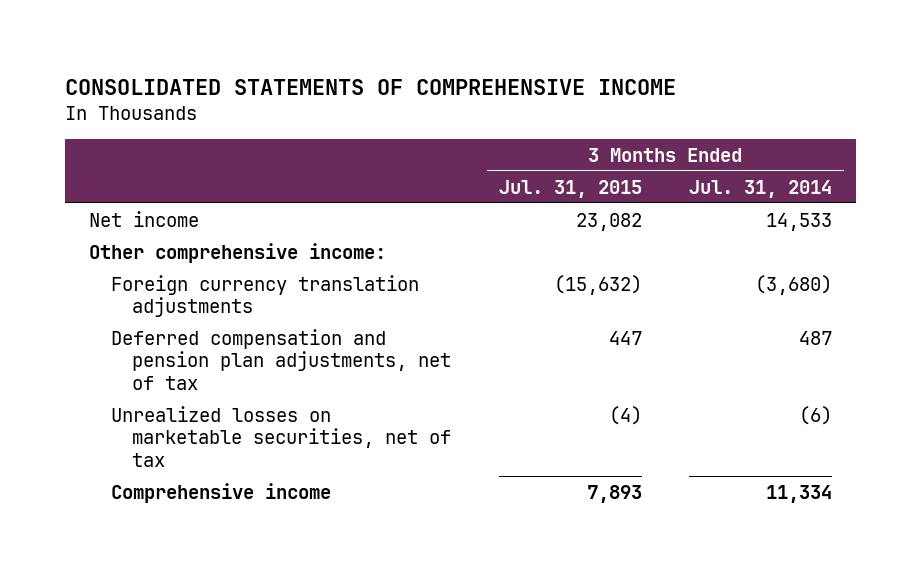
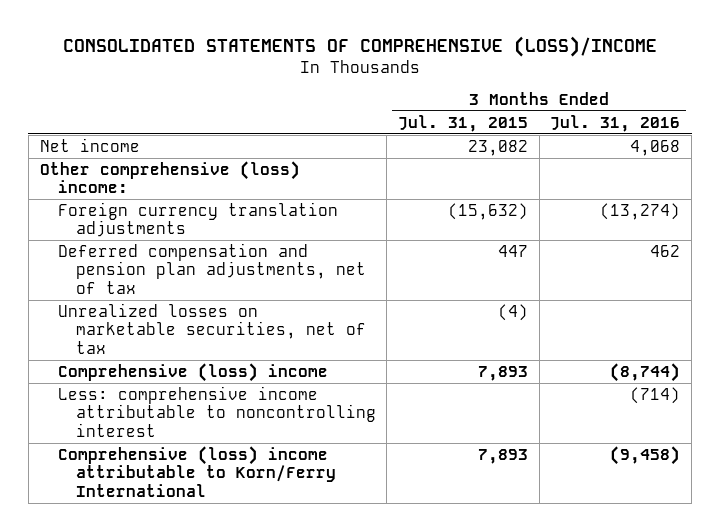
[65,78,677,95] CONSOLIDATED STATEMENTS OF COMPREHENSIVE INCOME -> [63,36,658,58] CONSOLIDATED STATEMENTS OF COMPREHENSIVE (LOSS)/INCOME
[689,179,833,198] Jul. 31, 2014 -> none
none -> [550,114,681,132] Jul. 31, 2016
[89,242,387,263] Other comprehensive income: -> [39,160,300,194] Other comprehensive (loss) income:
none -> [57,362,328,382] Comprehensive (loss) income
none -> [57,385,376,438] Less: comprehensive income attributable to noncontrolling interest
[110,482,331,503] Comprehensive income -> [57,445,336,498] Comprehensive (loss) income attributable to Korn/Ferry International

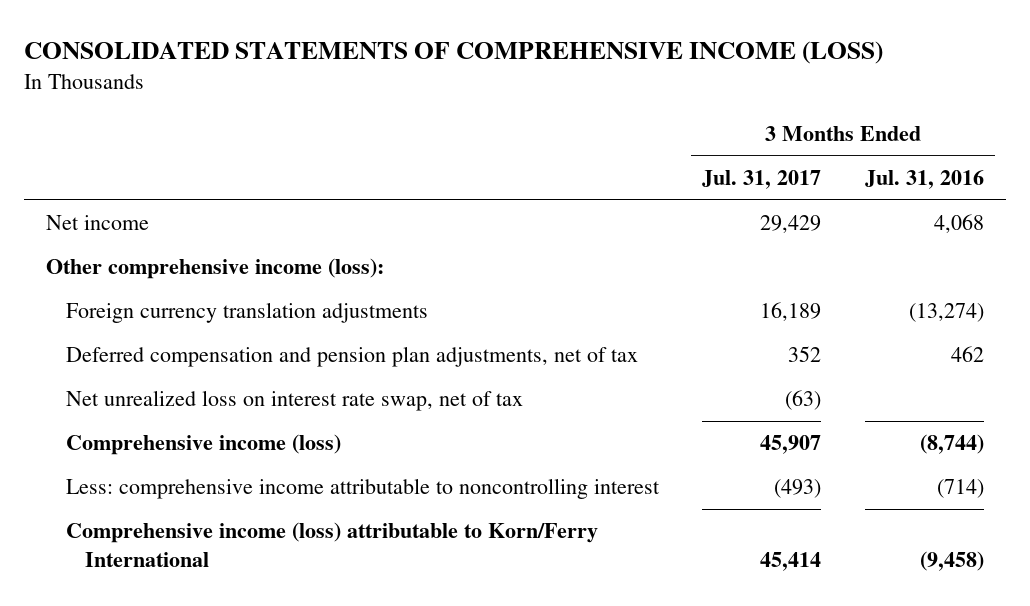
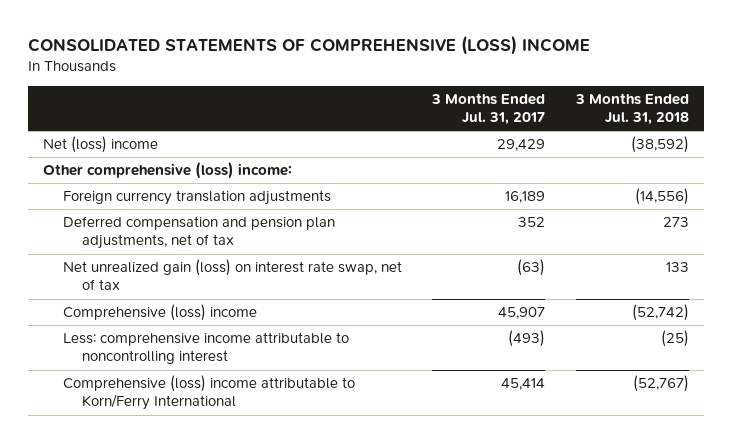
[24,40,884,64] CONSOLIDATED STATEMENTS OF COMPREHENSIVE INCOME (LOSS) -> [27,34,590,55] CONSOLIDATED STATEMENTS OF COMPREHENSIVE (LOSS) INCOME
[865,169,985,189] Jul. 31, 2016 -> none
none -> [574,92,689,126] 3 Months Ended Jul. 31, 2018
[46,215,150,231] Net income -> [42,136,158,154] Net (loss) income
[46,258,385,280] Other comprehensive income (loss): -> [42,162,292,180] Other comprehensive (loss) income:
[65,390,523,412] Net unrealized loss on interest rate swap, net of tax -> [62,259,402,291] Net unrealized gain (loss) on interest rate swap, net of tax
[65,434,341,456] Comprehensive income (loss) -> [62,304,257,322] Comprehensive (loss) income
[65,522,598,567] Comprehensive income (loss) attributable to Korn/Ferry International -> [62,375,355,411] Comprehensive (loss) income attributable to Korn/Ferry International

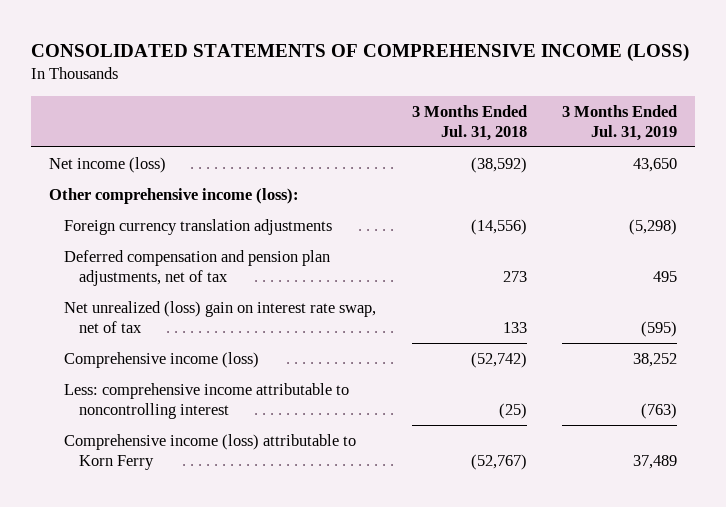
[27,34,590,55] CONSOLIDATED STATEMENTS OF COMPREHENSIVE (LOSS) INCOME -> [31,42,690,62] CONSOLIDATED STATEMENTS OF COMPREHENSIVE INCOME (LOSS)
[431,92,546,126] 3 Months Ended Jul. 31, 2017 -> none
none -> [562,104,678,141] 3 Months Ended Jul. 31, 2019
[42,136,158,154] Net (loss) income -> [49,157,167,174] Net income (loss)
[42,162,292,180] Other comprehensive (loss) income: -> [49,188,300,205] Other comprehensive income (loss):
[62,259,402,291] Net unrealized gain (loss) on interest rate swap, net of tax -> [64,301,377,333] Net unrealized (loss) gain on interest rate swap, net of tax
[62,304,257,322] Comprehensive (loss) income -> [64,352,260,369] Comprehensive income (loss)
[62,375,355,411] Comprehensive (loss) income attributable to Korn/Ferry International -> [64,434,357,470] Comprehensive income (loss) attributable to Korn Ferry

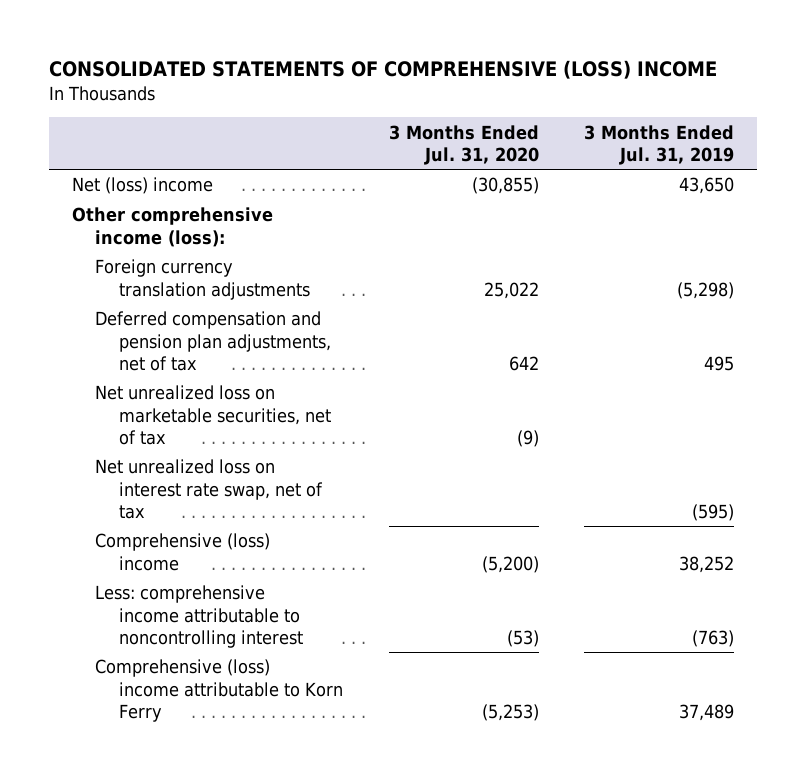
[31,42,690,62] CONSOLIDATED STATEMENTS OF COMPREHENSIVE INCOME (LOSS) -> [48,59,717,79] CONSOLIDATED STATEMENTS OF COMPREHENSIVE (LOSS) INCOME
[411,104,527,141] 3 Months Ended Jul. 31, 2018 -> none
none -> [388,124,539,165] 3 Months Ended Jul. 31, 2020
[49,157,167,174] Net income (loss) -> [71,177,213,195] Net (loss) income
none -> [95,385,332,445] Net unrealized loss on marketable securities, net of tax
[64,301,377,333] Net unrealized (loss) gain on interest rate swap, net of tax -> [95,459,324,519] Net unrealized loss on interest rate swap, net of tax
[64,352,260,369] Comprehensive income (loss) -> [95,533,271,571] Comprehensive (loss) income
[64,434,357,470] Comprehensive income (loss) attributable to Korn Ferry -> [95,659,344,722] Comprehensive (loss) income attributable to Korn Ferry

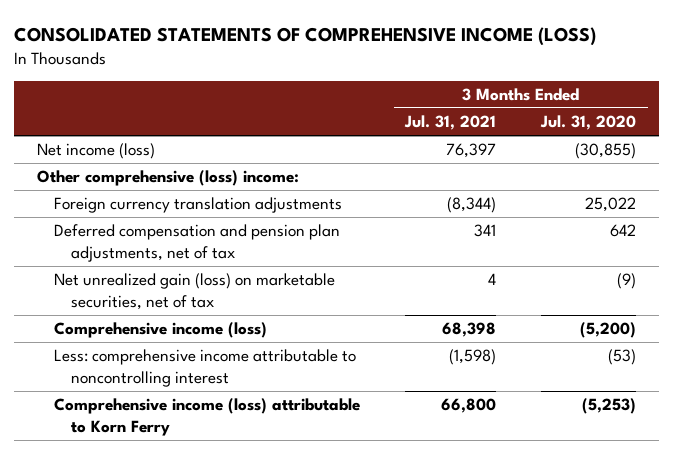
[48,59,717,79] CONSOLIDATED STATEMENTS OF COMPREHENSIVE (LOSS) INCOME -> [14,26,597,46] CONSOLIDATED STATEMENTS OF COMPREHENSIVE INCOME (LOSS)
[584,124,735,165] 3 Months Ended Jul. 31, 2019 -> none
none -> [404,115,497,131] Jul. 31, 2021
[71,177,213,195] Net (loss) income -> [36,143,155,160] Net income (loss)
[71,207,273,247] Other comprehensive income (loss): -> [36,170,299,187] Other comprehensive (loss) income:
[95,459,324,519] Net unrealized loss on interest rate swap, net of tax -> none
[95,385,332,445] Net unrealized loss on marketable securities, net of tax -> [54,273,336,311] Net unrealized gain (loss) on marketable securities, net of tax
[95,533,271,571] Comprehensive (loss) income -> [54,322,268,339] Comprehensive income (loss)
[95,659,344,722] Comprehensive (loss) income attributable to Korn Ferry -> [54,398,361,437] Comprehensive income (loss) attributable to Korn Ferry

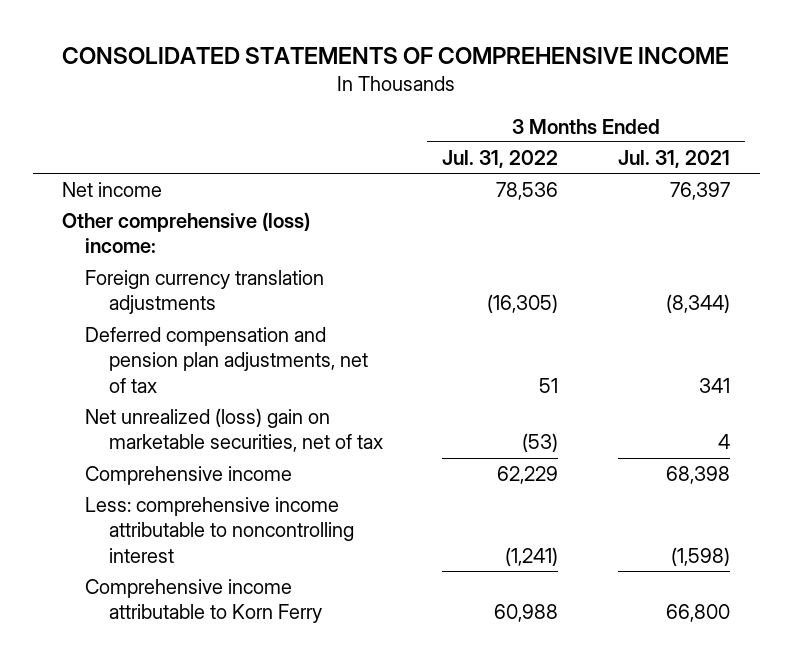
[14,26,597,46] CONSOLIDATED STATEMENTS OF COMPREHENSIVE INCOME (LOSS) -> [62,46,730,64] CONSOLIDATED STATEMENTS OF COMPREHENSIVE INCOME
[540,115,637,131] Jul. 31, 2020 -> none
none -> [442,149,559,168] Jul. 31, 2022
[36,143,155,160] Net income (loss) -> [62,181,163,197] Net income
[54,273,336,311] Net unrealized gain (loss) on marketable securities, net of tax -> [85,407,383,453] Net unrealized (loss) gain on marketable securities, net of tax
[54,322,268,339] Comprehensive income (loss) -> [85,465,293,485] Comprehensive income
[54,398,361,437] Comprehensive income (loss) attributable to Korn Ferry -> [85,578,322,624] Comprehensive income attributable to Korn Ferry

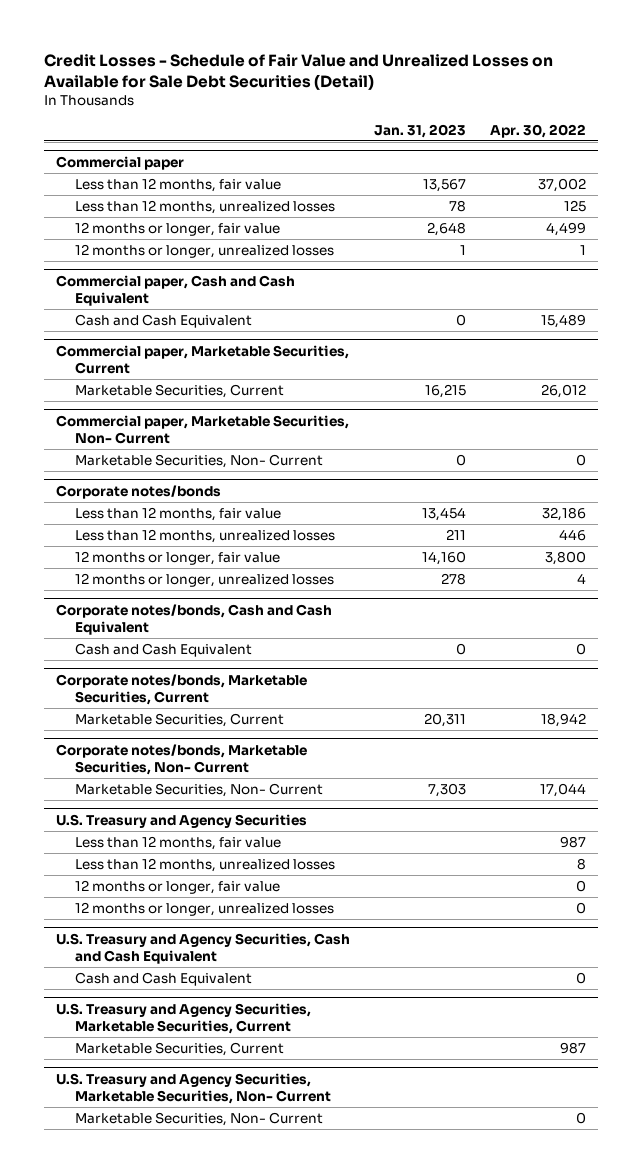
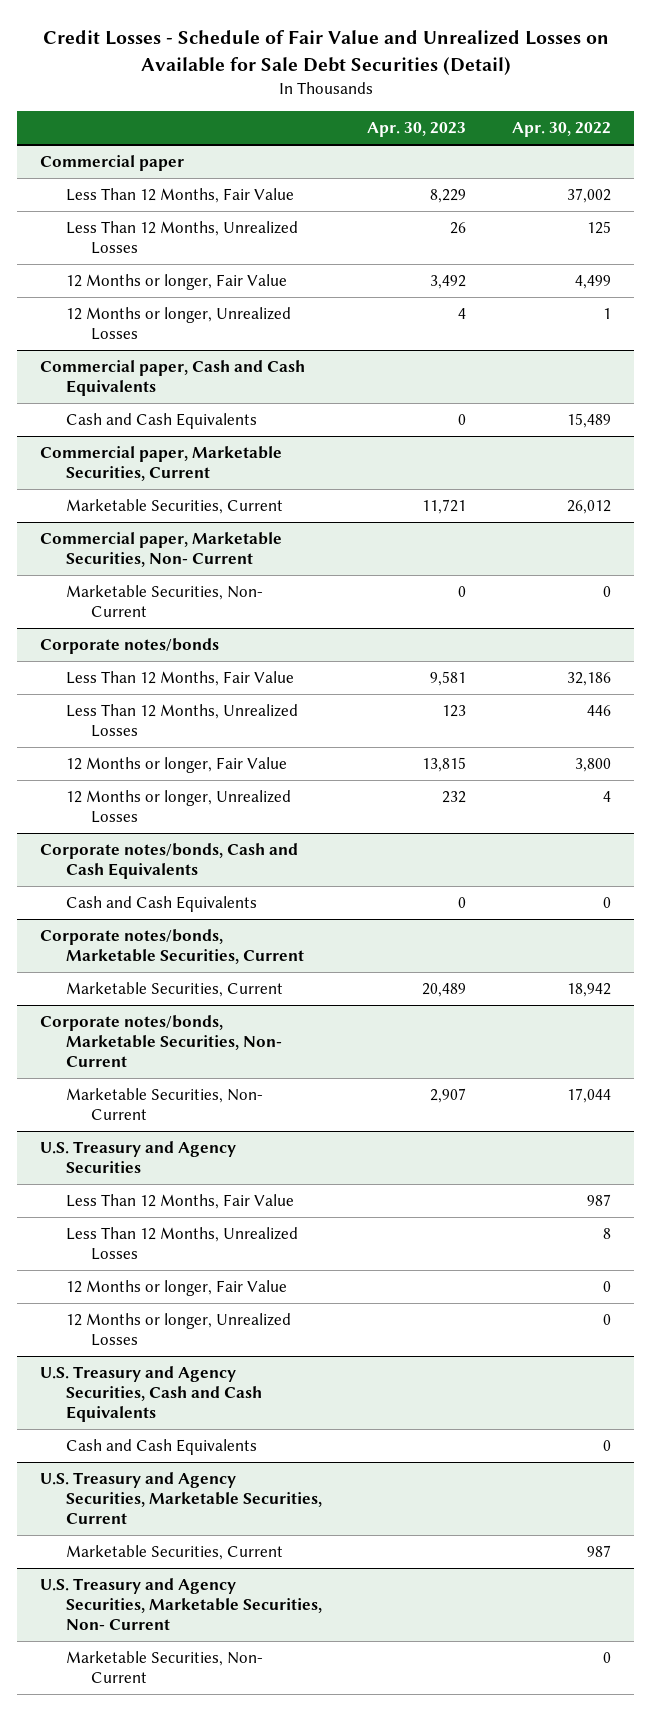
[374,123,467,138] Jan. 31, 2023 -> none
none -> [367,121,467,137] Apr. 30, 2023
[75,177,282,192] Less than 12 months, fair value -> [65,188,294,204] Less Than 12 Months, Fair Value
[75,199,336,214] Less than 12 months, unrealized losses -> [65,221,298,254] Less Than 12 Months, Unrealized Losses
[75,221,281,236] 12 months or longer, fair value -> [65,274,287,291] 12 Months or longer, Fair Value
[75,243,335,258] 12 months or longer, unrealized losses -> [65,307,291,340] 12 Months or longer, Unrealized Losses
[56,274,296,307] Commercial paper, Cash and Cash Equivalent -> [40,360,306,396] Commercial paper, Cash and Cash Equivalents
[75,313,253,328] Cash and Cash Equivalent -> [65,413,257,430] Cash and Cash Equivalents
[75,506,282,521] Less than 12 months, fair value -> [65,671,294,687] Less Than 12 Months, Fair Value
[75,528,336,543] Less than 12 months, unrealized losses -> [65,704,298,737] Less Than 12 Months, Unrealized Losses
[75,550,281,565] 12 months or longer, fair value -> [65,757,287,774] 12 Months or longer, Fair Value
[75,572,335,587] 12 months or longer, unrealized losses -> [65,790,291,823] 12 Months or longer, Unrealized Losses
[56,603,333,636] Corporate notes/bonds, Cash and Cash Equivalent -> [40,843,299,879] Corporate notes/bonds, Cash and Cash Equivalents
[75,642,253,657] Cash and Cash Equivalent -> [65,896,257,913] Cash and Cash Equivalents
[75,835,282,850] Less than 12 months, fair value -> [65,1194,294,1210] Less Than 12 Months, Fair Value
[75,857,336,872] Less than 12 months, unrealized losses -> [65,1227,298,1260] Less Than 12 Months, Unrealized Losses
[75,879,281,894] 12 months or longer, fair value -> [65,1280,287,1297] 12 Months or longer, Fair Value
[75,901,335,916] 12 months or longer, unrealized losses -> [65,1313,291,1346] 12 Months or longer, Unrealized Losses
[56,932,351,965] U.S. Treasury and Agency Securities, Cash and Cash Equivalent -> [40,1366,262,1422] U.S. Treasury and Agency Securities, Cash and Cash Equivalents
[75,971,253,986] Cash and Cash Equivalent -> [65,1439,257,1456] Cash and Cash Equivalents

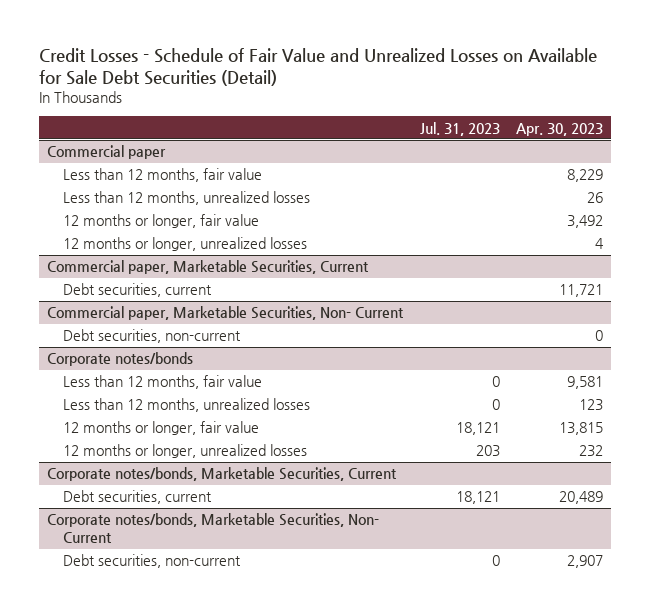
[512,121,612,137] Apr. 30, 2022 -> none
none -> [419,121,500,136] Jul. 31, 2023
[40,360,306,396] Commercial paper, Cash and Cash Equivalents -> none
[65,413,257,430] Cash and Cash Equivalents -> none
[65,188,294,204] Less Than 12 Months, Fair Value -> [62,168,262,183] Less than 12 months, fair value
[65,221,298,254] Less Than 12 Months, Unrealized Losses -> [62,191,310,206] Less than 12 months, unrealized losses
[65,274,287,291] 12 Months or longer, Fair Value -> [62,214,259,229] 12 months or longer, fair value
[65,307,291,340] 12 Months or longer, Unrealized Losses -> [62,237,307,252] 12 months or longer, unrealized losses
[65,499,283,515] Marketable Securities, Current -> [62,283,212,298] Debt securities, current
[65,585,263,617] Marketable Securities, Non- Current -> [62,329,241,344] Debt securities, non-current
[40,843,299,879] Corporate notes/bonds, Cash and Cash Equivalents -> none
[65,896,257,913] Cash and Cash Equivalents -> none
[65,671,294,687] Less Than 12 Months, Fair Value -> [62,375,262,390] Less than 12 months, fair value
[65,704,298,737] Less Than 12 Months, Unrealized Losses -> [62,398,310,413] Less than 12 months, unrealized losses
[65,757,287,774] 12 Months or longer, Fair Value -> [62,421,259,436] 12 months or longer, fair value
[65,790,291,823] 12 Months or longer, Unrealized Losses -> [62,444,307,459] 12 months or longer, unrealized losses
[65,982,283,998] Marketable Securities, Current -> [62,490,212,505] Debt securities, current
[40,1141,237,1173] U.S. Treasury and Agency Securities -> none
[65,1194,294,1210] Less Than 12 Months, Fair Value -> none
[65,1227,298,1260] Less Than 12 Months, Unrealized Losses -> none
[65,1280,287,1297] 12 Months or longer, Fair Value -> none
[65,1313,291,1346] 12 Months or longer, Unrealized Losses -> none
[40,1366,262,1422] U.S. Treasury and Agency Securities, Cash and Cash Equivalents -> none
[65,1439,257,1456] Cash and Cash Equivalents -> none
[40,1472,322,1524] U.S. Treasury and Agency Securities, Marketable Securities, Current -> none
[65,1545,283,1561] Marketable Securities, Current -> none
[40,1578,322,1630] U.S. Treasury and Agency Securities, Marketable Securities, Non- Current -> none
[65,1651,263,1683] Marketable Securities, Non- Current -> none
[65,1088,263,1120] Marketable Securities, Non- Current -> [62,554,241,569] Debt securities, non-current

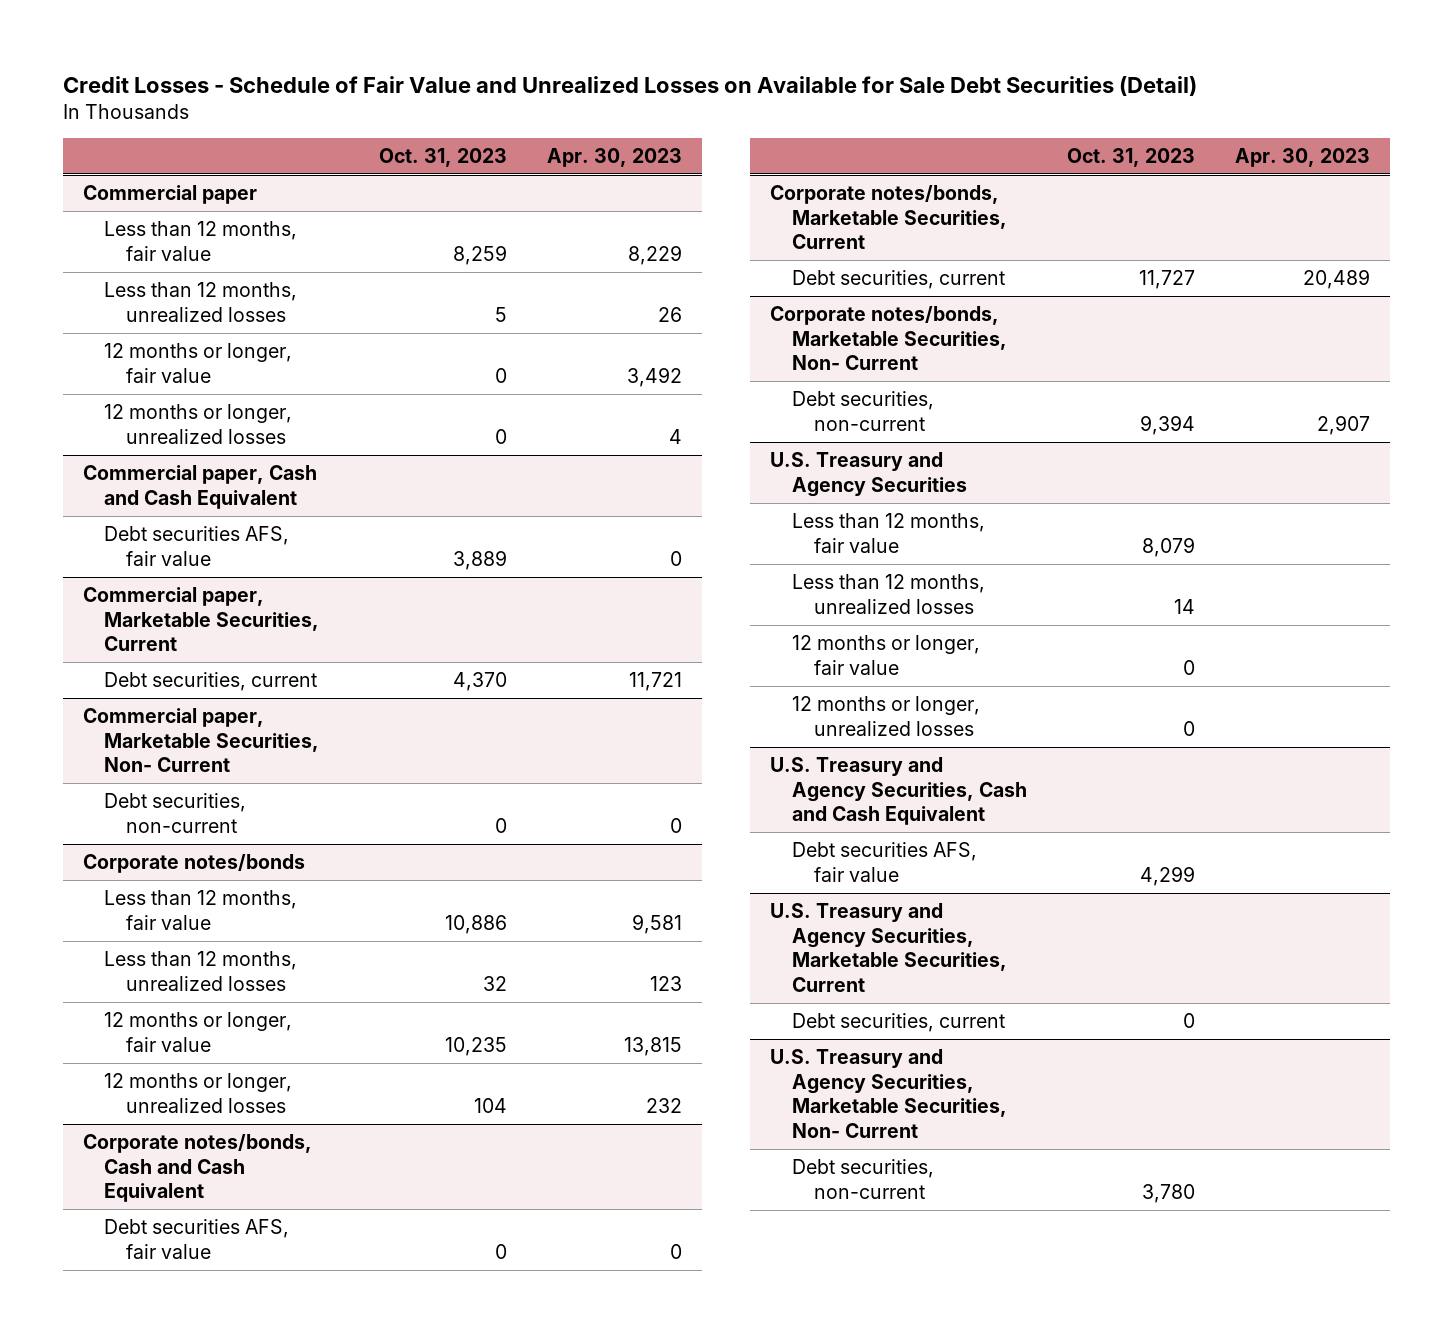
[419,121,500,136] Jul. 31, 2023 -> none
none -> [379,147,508,167] Oct. 31, 2023
none -> [82,464,317,509] Commercial paper, Cash and Cash Equivalent
none -> [104,525,290,566] Debt securities AFS, fair value
none -> [82,1133,312,1203] Corporate notes/bonds, Cash and Cash Equivalent
none -> [104,1218,290,1259] Debt securities AFS, fair value
none -> [770,451,968,497] U.S. Treasury and Agency Securities
none -> [792,512,986,553] Less than 12 months, fair value
none -> [792,573,986,614] Less than 12 months, unrealized losses
none -> [792,634,981,675] 12 months or longer, fair value
none -> [792,695,981,736] 12 months or longer, unrealized losses
none -> [770,756,1028,826] U.S. Treasury and Agency Securities, Cash and Cash Equivalent
none -> [792,841,978,882] Debt securities AFS, fair value
none -> [770,902,1008,993] U.S. Treasury and Agency Securities, Marketable Securities, Current
none -> [792,1012,1006,1032] Debt securities, current
none -> [770,1048,1008,1139] U.S. Treasury and Agency Securities, Marketable Securities, Non- Current
none -> [792,1158,935,1199] Debt securities, non-current

